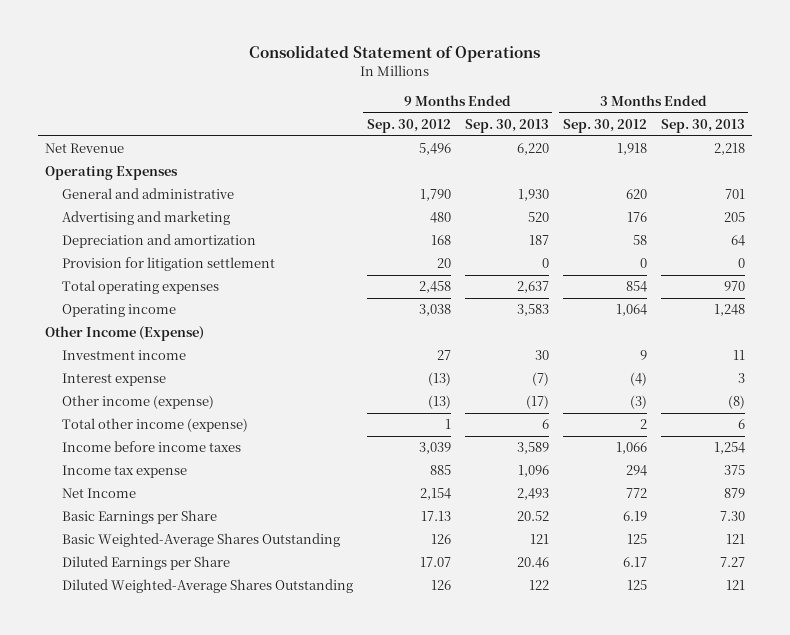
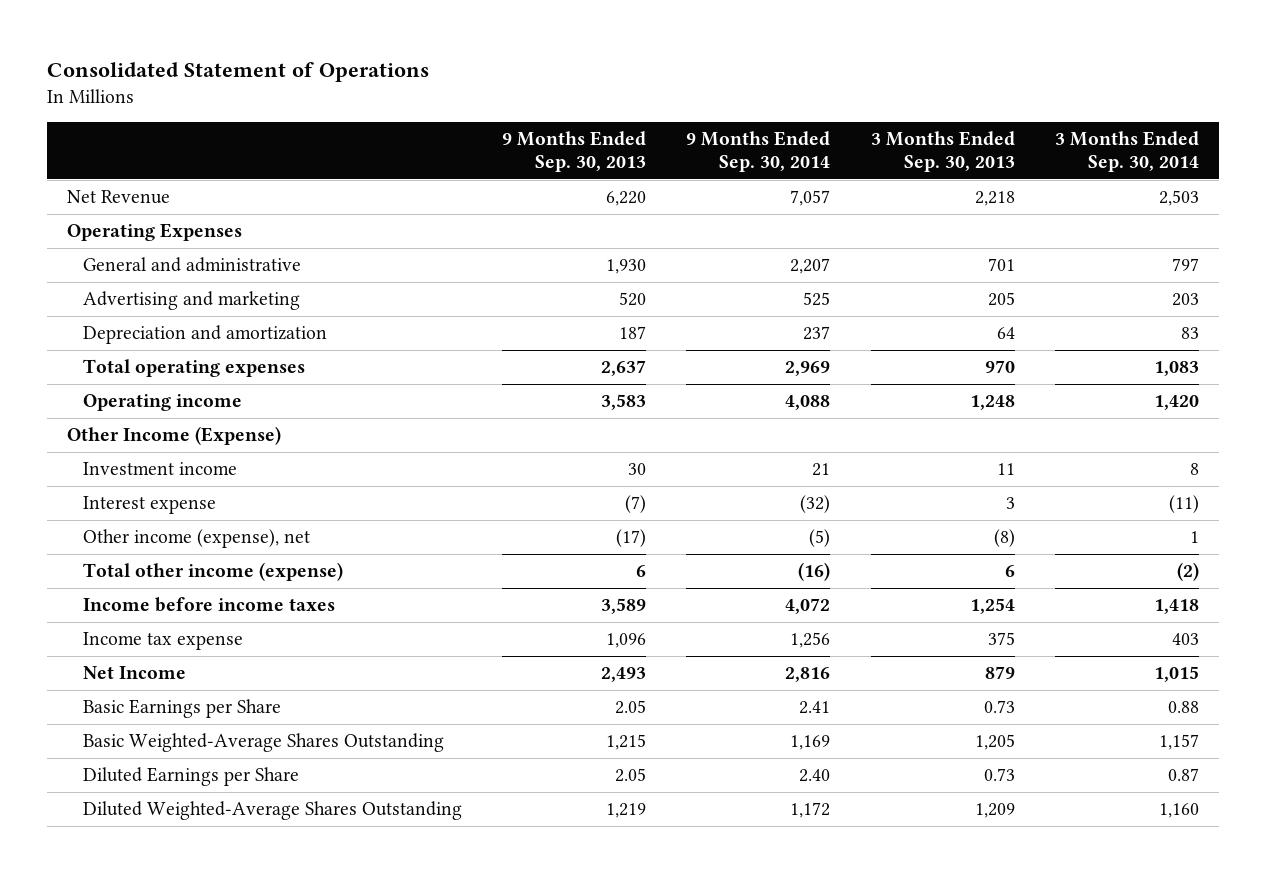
[366,118,451,133] Sep. 30, 2012 -> none
[562,118,647,133] Sep. 30, 2012 -> none
none -> [686,131,831,172] 9 Months Ended Sep. 30, 2014
none -> [1054,131,1199,172] 3 Months Ended Sep. 30, 2014
[62,257,276,272] Provision for litigation settlement -> none
[62,395,215,410] Other income (expense) -> [82,529,310,549] Other income (expense), net
[516,511,549,522] 20.52 -> [615,700,647,715] 2.05
[719,511,745,522] 7.30 -> [983,700,1015,714] 0.73
[529,534,549,545] 121 -> [606,734,647,751] 1,215
[725,534,745,545] 121 -> [974,734,1015,751] 1,205
[516,557,549,569] 20.46 -> [615,768,647,783] 2.05
[719,557,745,568] 7.27 -> [983,768,1015,782] 0.73
[528,580,549,591] 122 -> [606,803,647,819] 1,219
[725,580,745,591] 121 -> [974,803,1015,819] 1,209

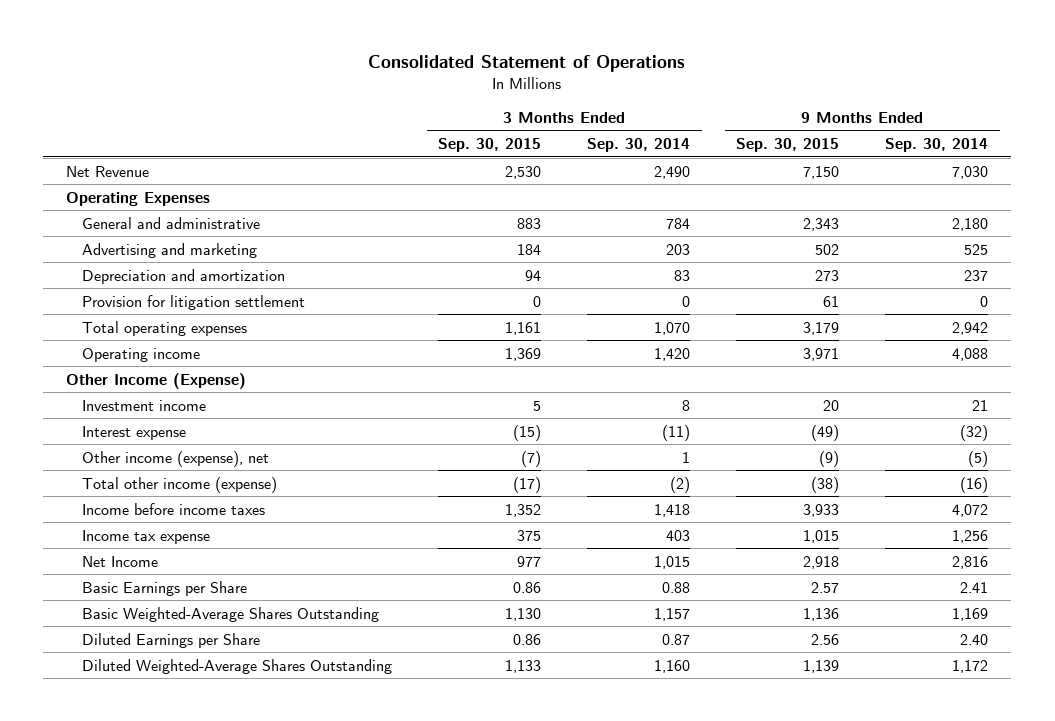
[502,131,647,172] 9 Months Ended Sep. 30, 2013 -> none
[870,131,1015,172] 3 Months Ended Sep. 30, 2013 -> none
none -> [438,138,542,153] Sep. 30, 2015
none -> [736,138,840,153] Sep. 30, 2015
[790,190,831,207] 7,057 -> [952,165,989,179] 7,030
[1158,190,1199,207] 2,503 -> [654,165,691,179] 2,490
[790,258,831,275] 2,207 -> [952,217,989,231] 2,180
[1171,258,1199,272] 797 -> [666,217,691,229] 784
none -> [82,294,306,310] Provision for litigation settlement
[785,361,831,377] 2,969 -> [952,321,989,335] 2,942
[1153,361,1199,377] 1,083 -> [654,321,691,335] 1,070

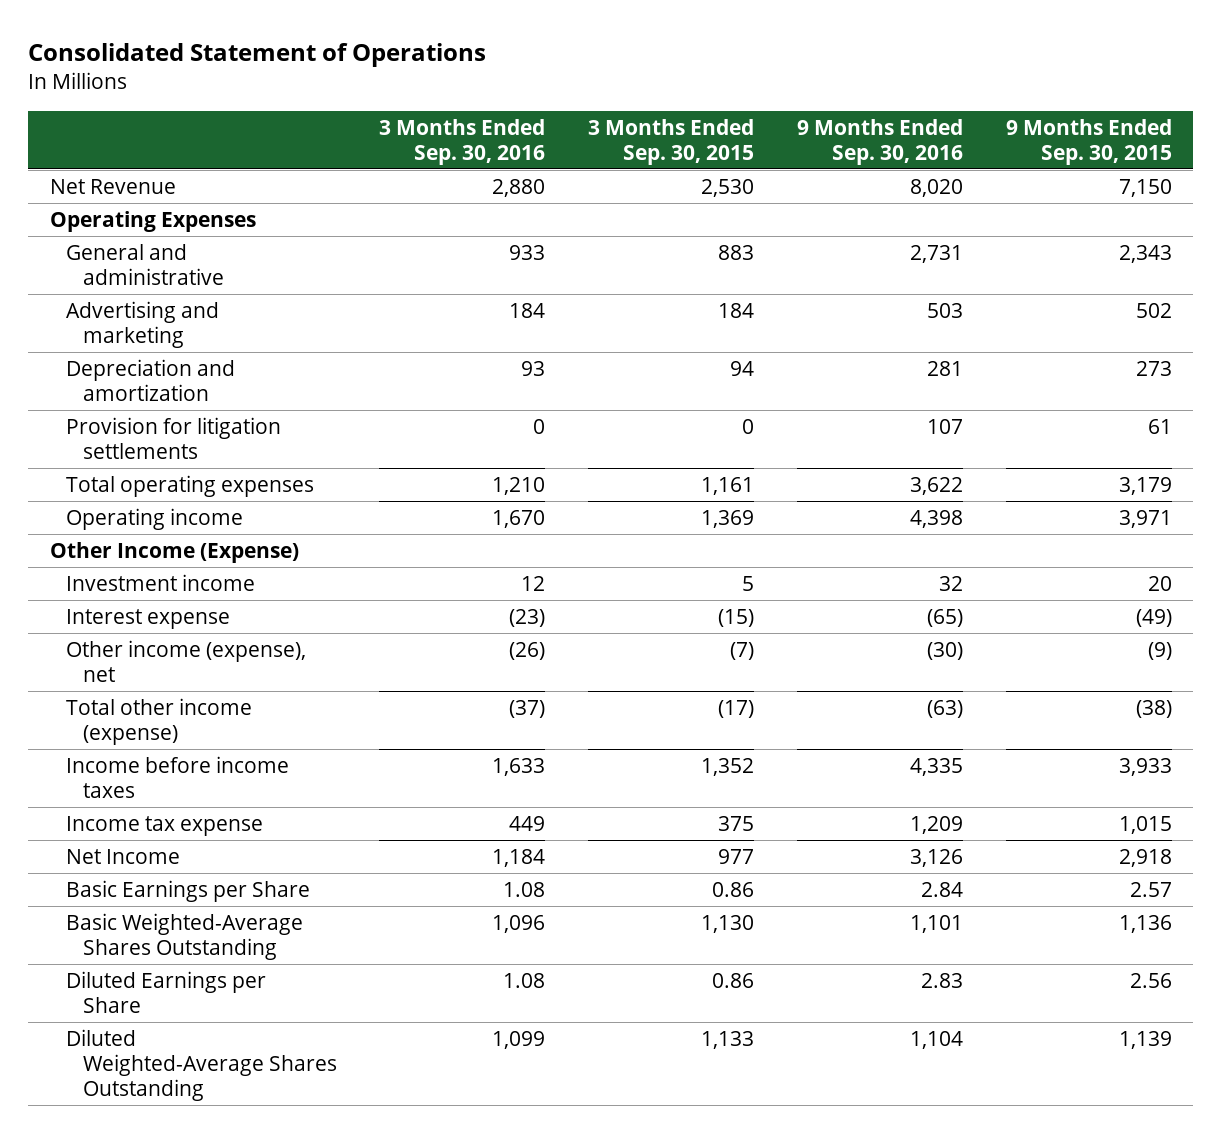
[587,138,691,153] Sep. 30, 2014 -> none
[885,138,989,153] Sep. 30, 2014 -> none
none -> [379,118,546,165] 3 Months Ended Sep. 30, 2016
none -> [796,118,963,165] 9 Months Ended Sep. 30, 2016
[82,294,306,310] Provision for litigation settlement -> [66,417,282,460] Provision for litigation settlements

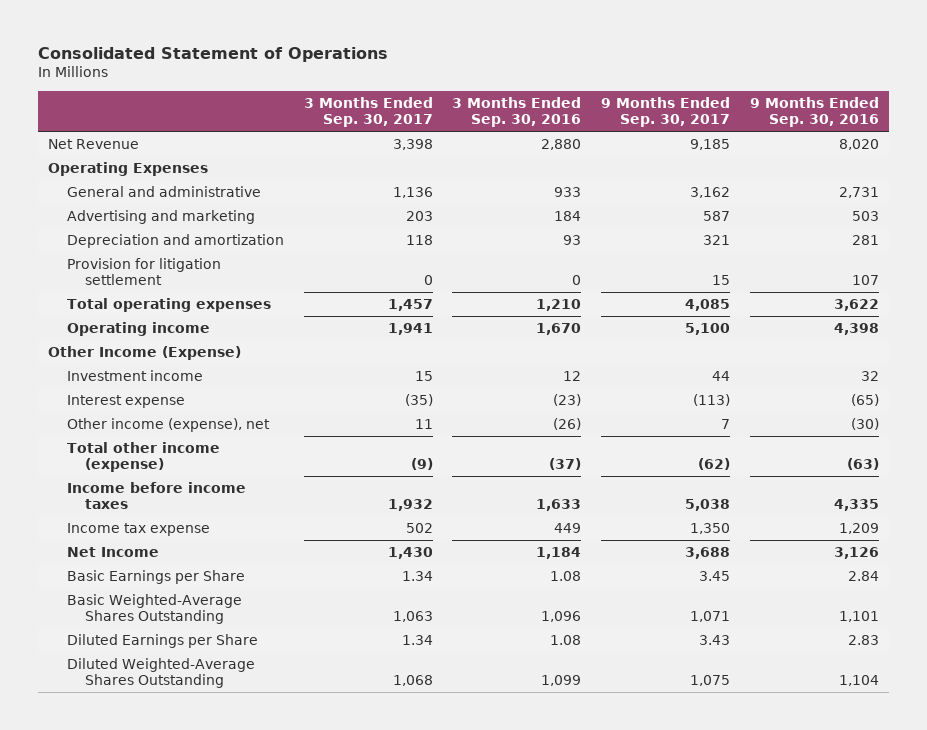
[588,118,755,165] 3 Months Ended Sep. 30, 2015 -> none
[1005,118,1172,165] 9 Months Ended Sep. 30, 2015 -> none
none -> [303,96,433,128] 3 Months Ended Sep. 30, 2017
none -> [601,96,731,128] 9 Months Ended Sep. 30, 2017
[66,417,282,460] Provision for litigation settlements -> [66,257,221,286] Provision for litigation settlement

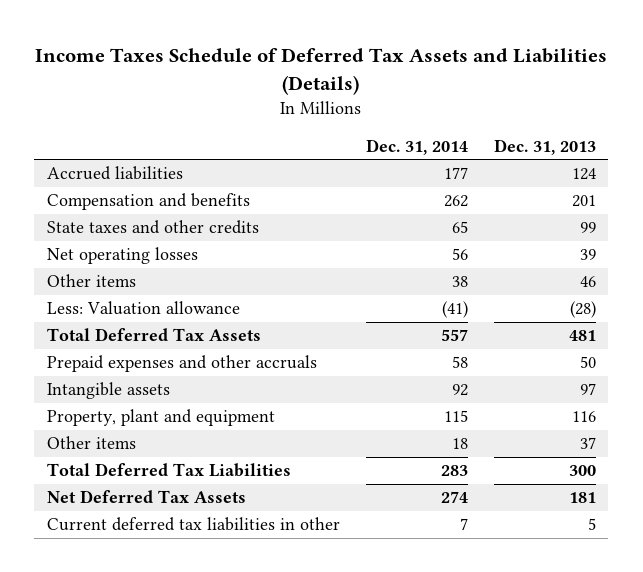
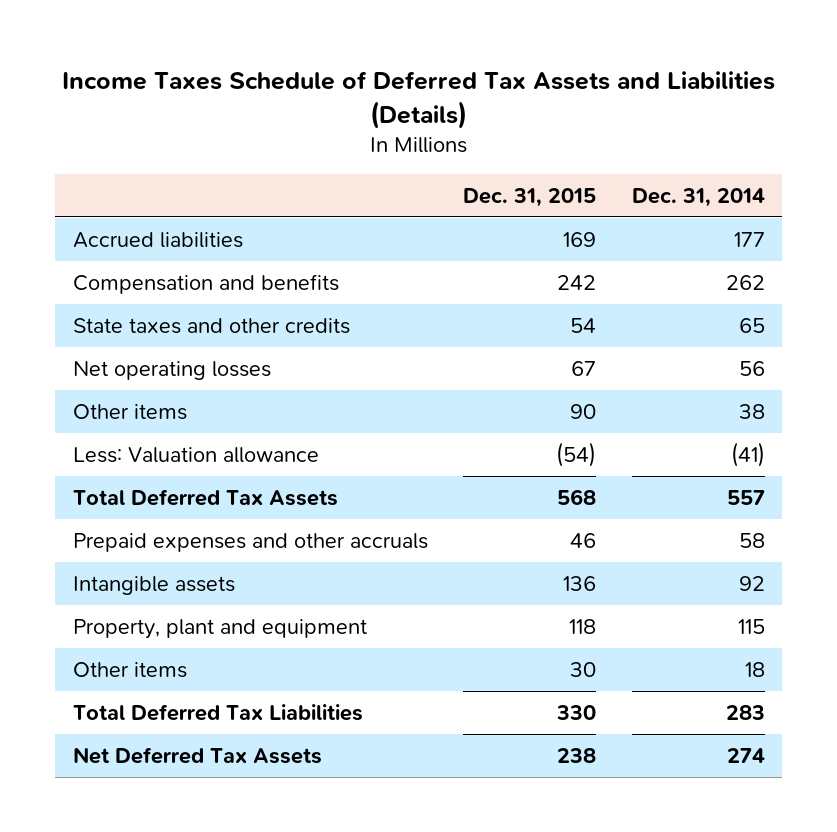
[493,138,596,155] Dec. 31, 2013 -> none
none -> [463,187,597,207] Dec. 31, 2015
[47,517,341,532] Current deferred tax liabilities in other -> none

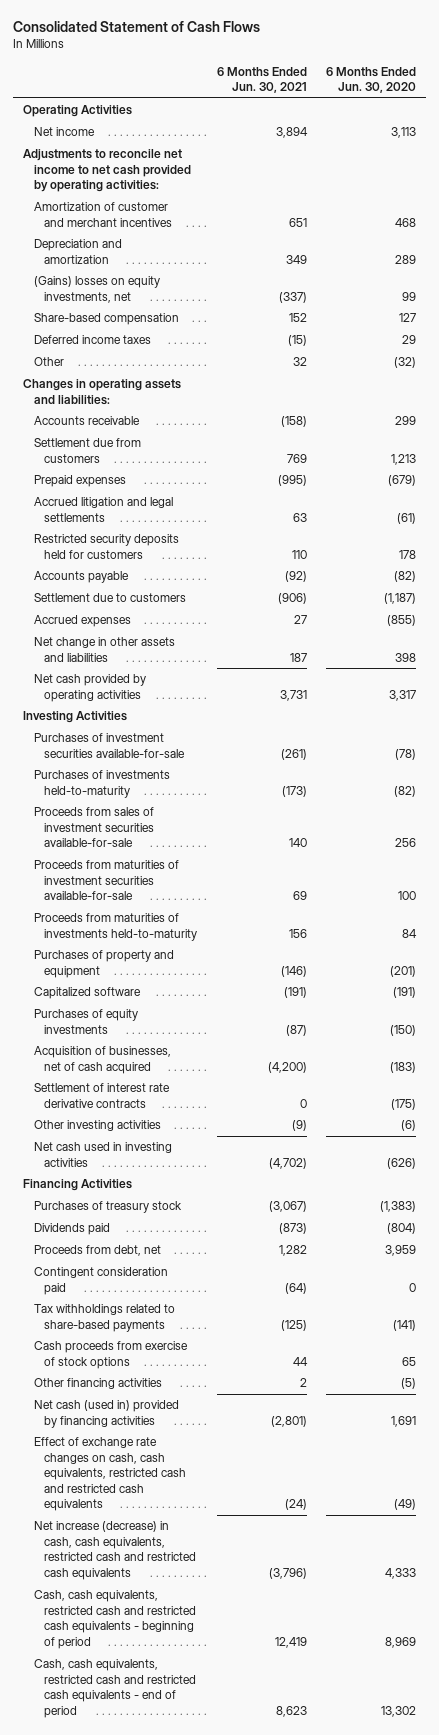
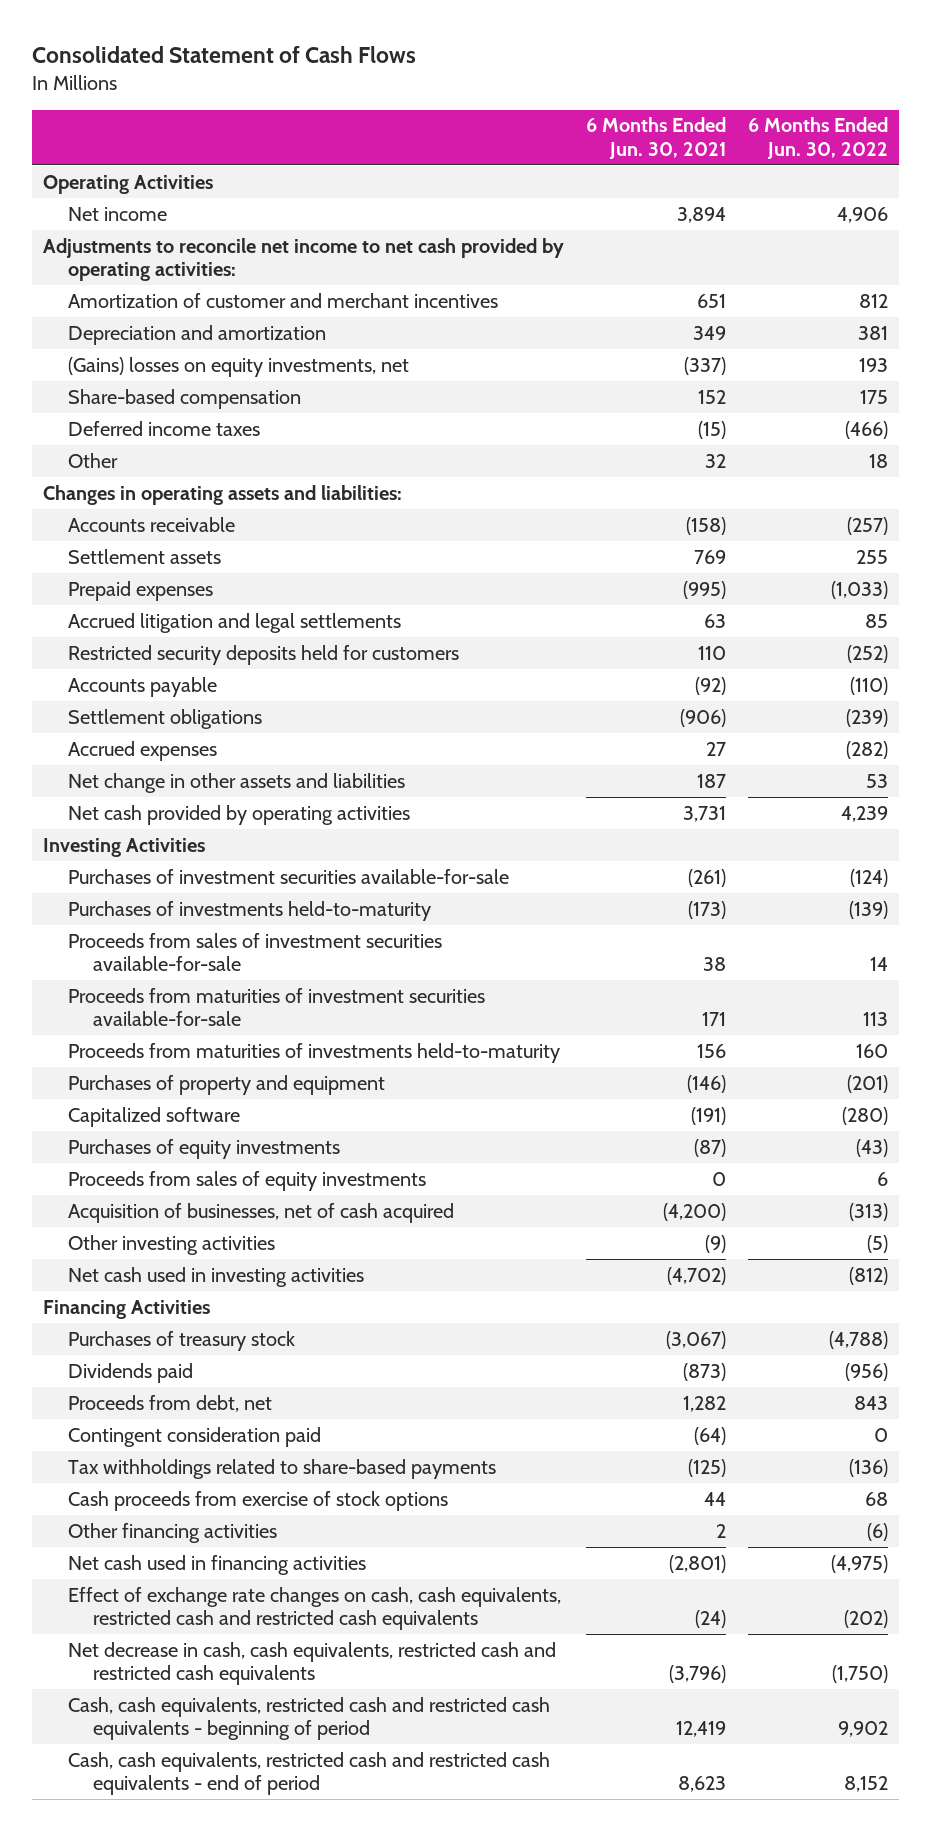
[326,66,417,94] 6 Months Ended Jun. 30, 2020 -> none
none -> [748,117,889,159] 6 Months Ended Jun. 30, 2022
[33,438,141,463] Settlement due from customers -> [68,548,222,564] Settlement assets
[33,593,186,603] Settlement due to customers -> [68,708,263,729] Settlement obligations
[288,838,307,848] 140 -> [703,957,727,972] 38
[292,891,307,901] 69 -> [702,1012,727,1027] 171
none -> [68,1170,427,1191] Proceeds from sales of equity investments
[33,1083,170,1108] Settlement of interest rate derivative contracts -> none
[33,1400,179,1428] Net cash (used in) provided by financing activities -> [68,1554,367,1575] Net cash used in financing activities
[33,1521,197,1580] Net increase (decrease) in cash, cash equivalents, restricted cash and restricted cash equivalents -> [68,1641,557,1686] Net decrease in cash, cash equivalents, restricted cash and restricted cash equivalents

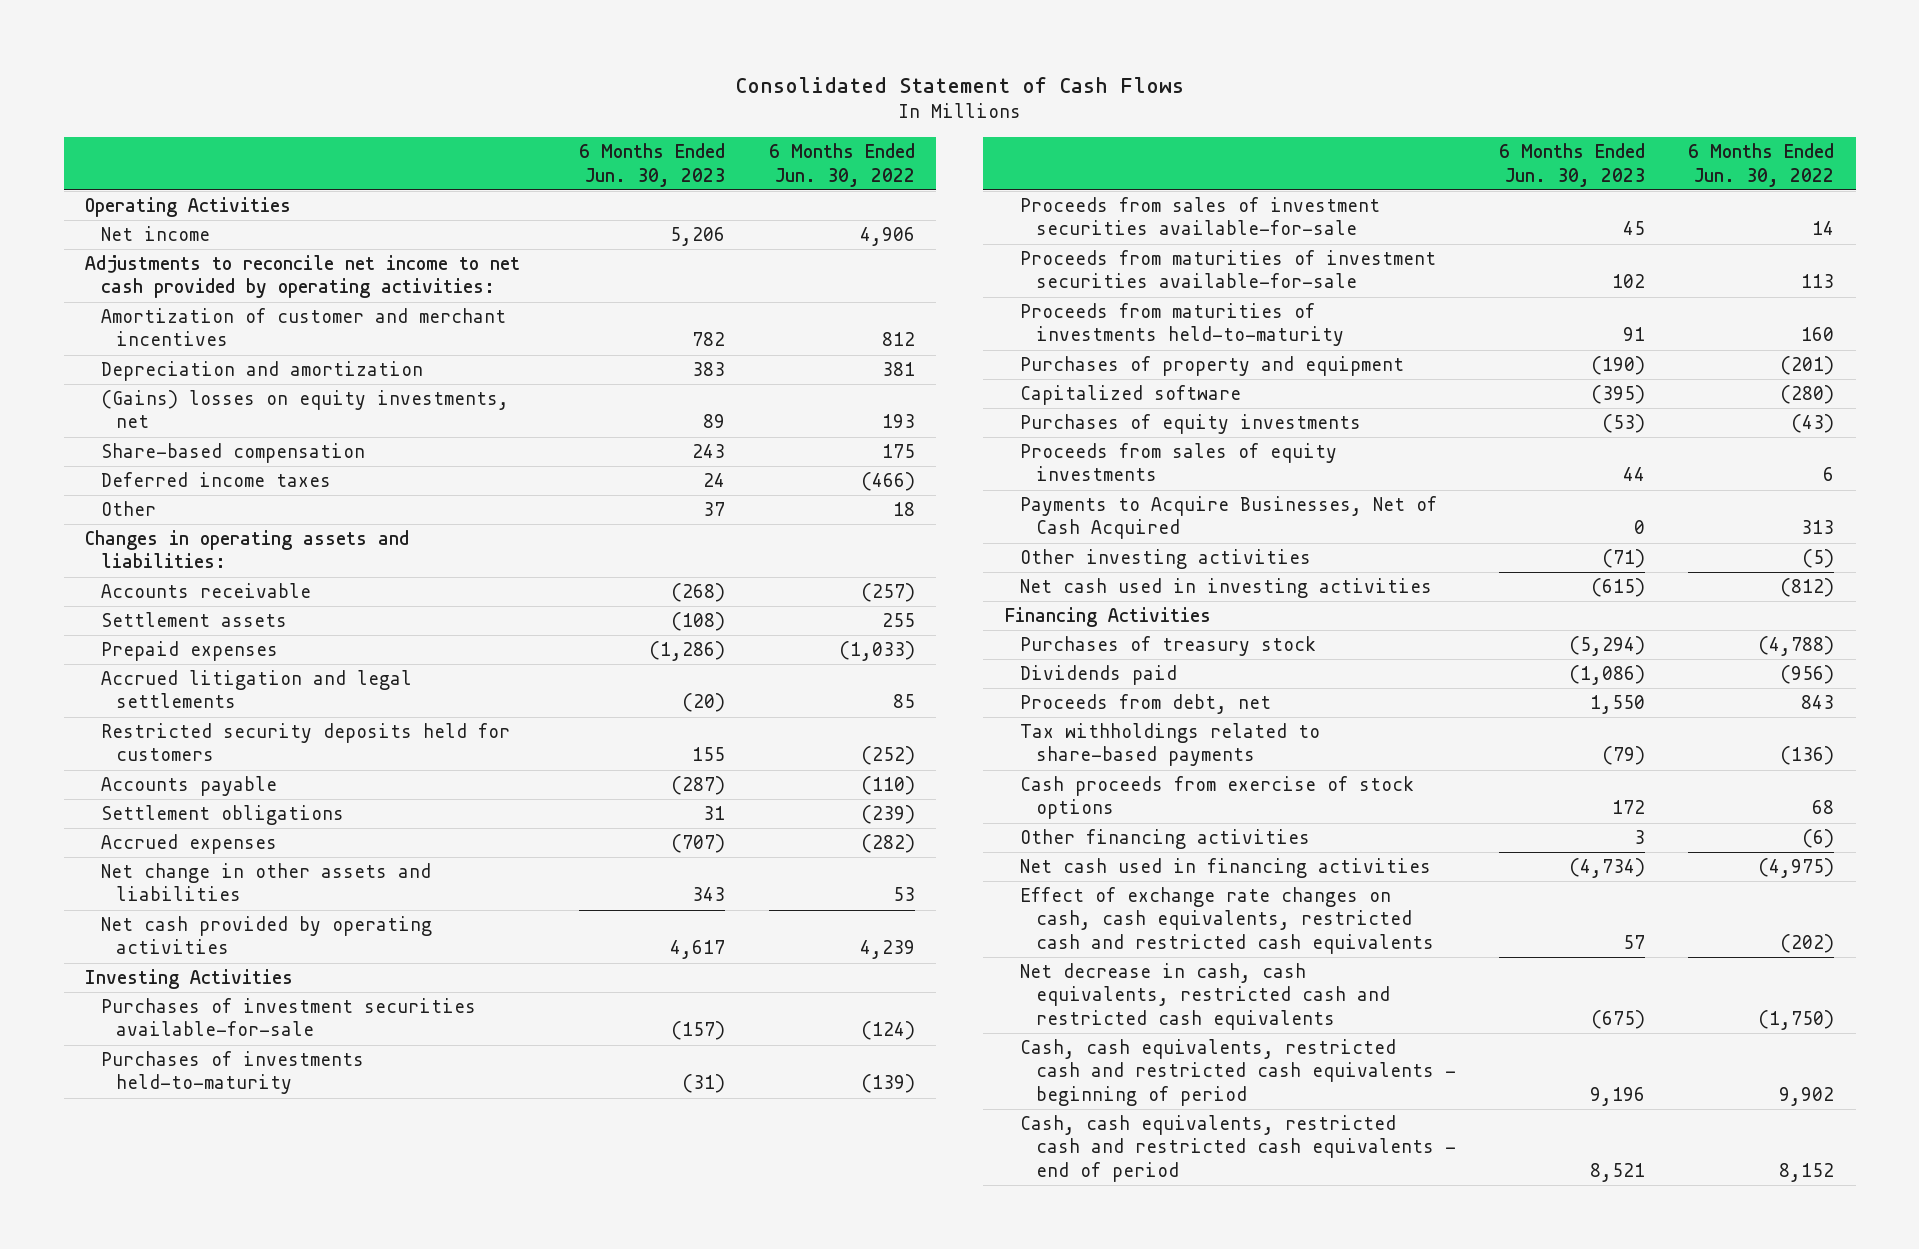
[586,117,727,159] 6 Months Ended Jun. 30, 2021 -> none
none -> [579,143,726,187] 6 Months Ended Jun. 30, 2023
[68,1202,455,1223] Acquisition of businesses, net of cash acquired -> [1020,496,1438,540] Payments to Acquire Businesses, Net of Cash Acquired
[849,1202,889,1221] (313) -> [1801,520,1835,535] 313
[68,1426,322,1447] Contingent consideration paid -> none

